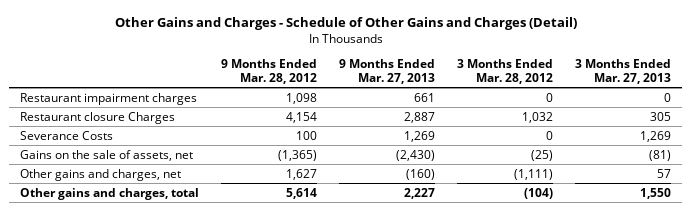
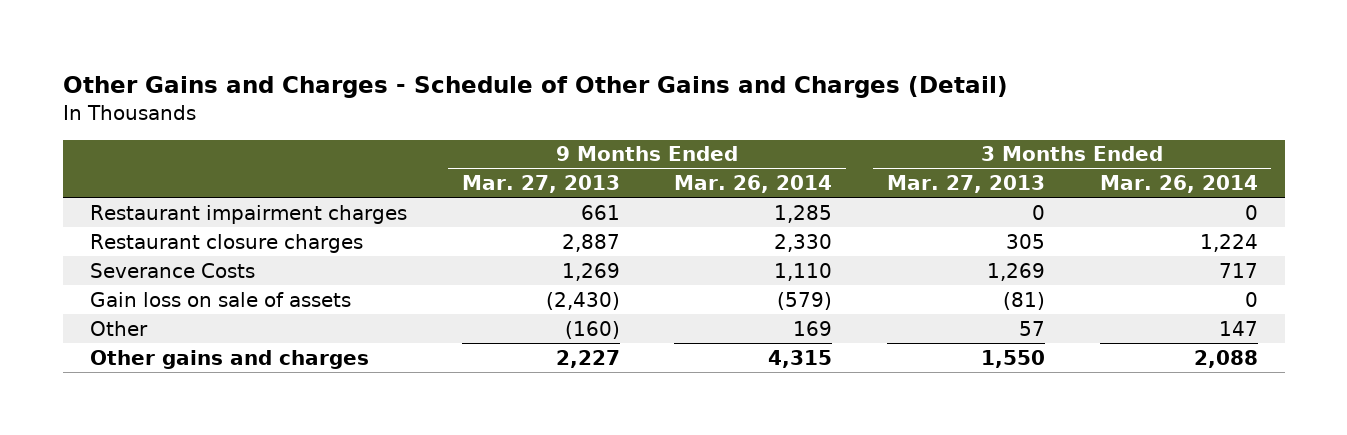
[221,58,318,84] 9 Months Ended Mar. 28, 2012 -> none
[457,58,554,84] 3 Months Ended Mar. 28, 2012 -> none
none -> [674,175,833,194] Mar. 26, 2014
none -> [1099,175,1258,194] Mar. 26, 2014
[20,111,176,124] Restaurant closure Charges -> [89,233,363,253] Restaurant closure charges
[20,149,194,161] Gains on the sale of assets, net -> [89,291,351,307] Gain loss on sale of assets
[20,168,182,181] Other gains and charges, net -> [89,320,148,336] Other
[20,187,200,200] Other gains and charges, total -> [89,349,369,369] Other gains and charges

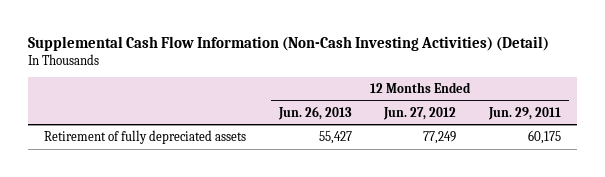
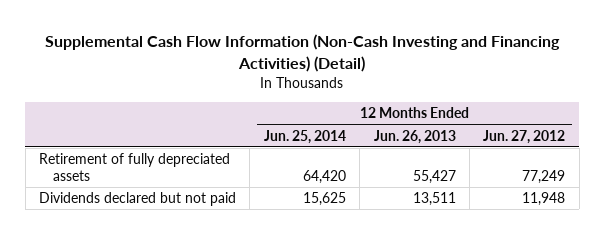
[28,35,550,51] Supplemental Cash Flow Information (Non-Cash Investing Activities) (Detail) -> [45,34,561,73] Supplemental Cash Flow Information (Non-Cash Investing and Financing Activities) (Detail)
[487,106,561,120] Jun. 29, 2011 -> none
none -> [263,129,346,144] Jun. 25, 2014
none -> [39,192,237,207] Dividends declared but not paid

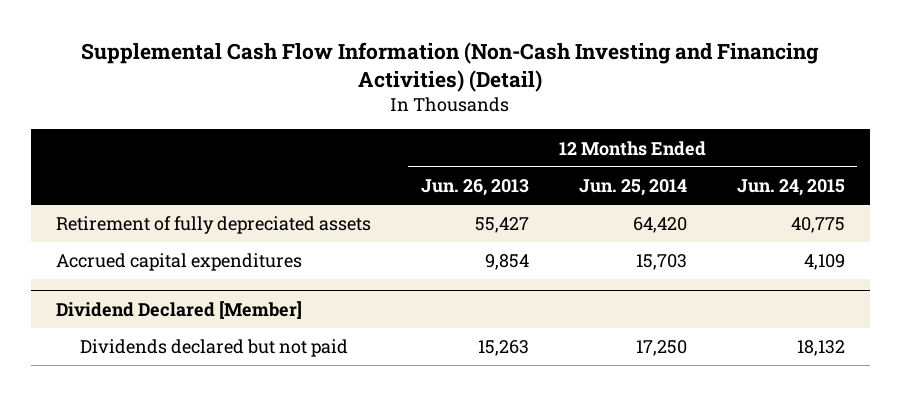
[483,129,566,144] Jun. 27, 2012 -> none
none -> [736,179,845,197] Jun. 24, 2015
none -> [55,253,302,272] Accrued capital expenditures
none -> [55,300,302,319] Dividend Declared [Member]
[302,192,346,207] 15,625 -> [635,340,687,357] 17,250
[412,192,456,207] 13,511 -> [477,340,529,357] 15,263

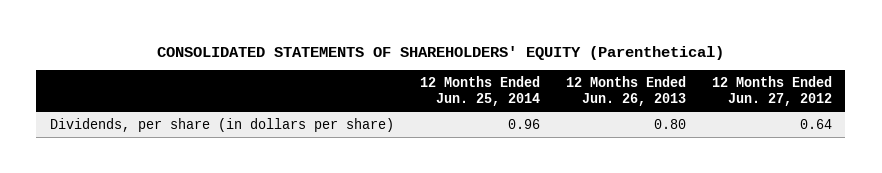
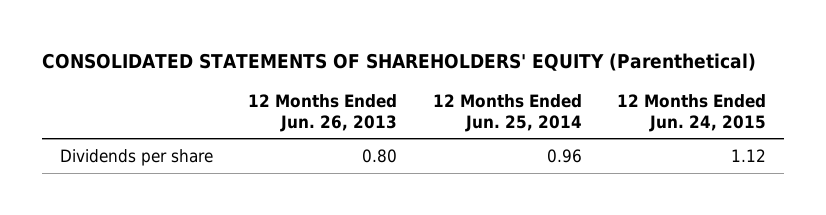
[712,76,833,107] 12 Months Ended Jun. 27, 2012 -> none
none -> [617,94,767,132] 12 Months Ended Jun. 24, 2015
[49,117,394,132] Dividends, per share (in dollars per share) -> [59,148,213,166] Dividends per share

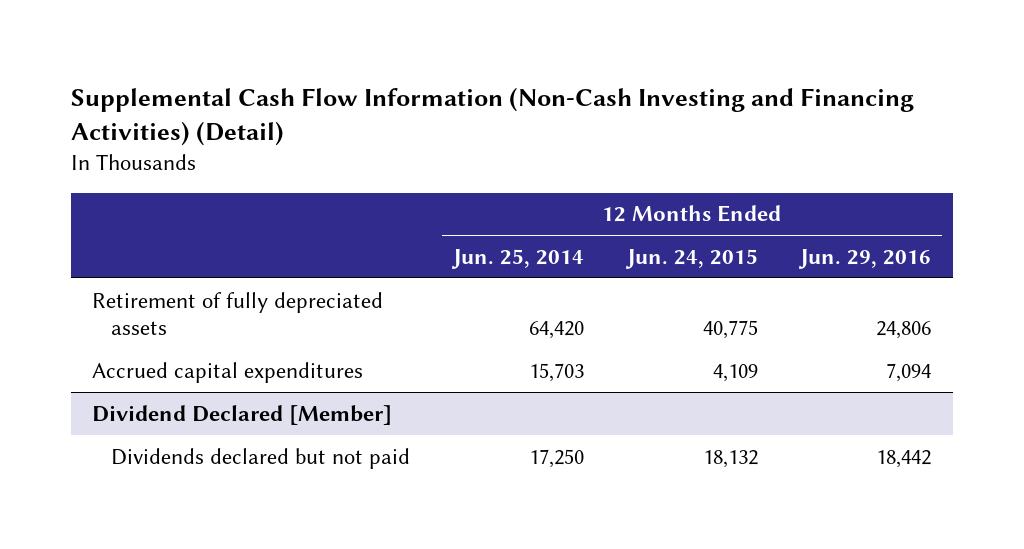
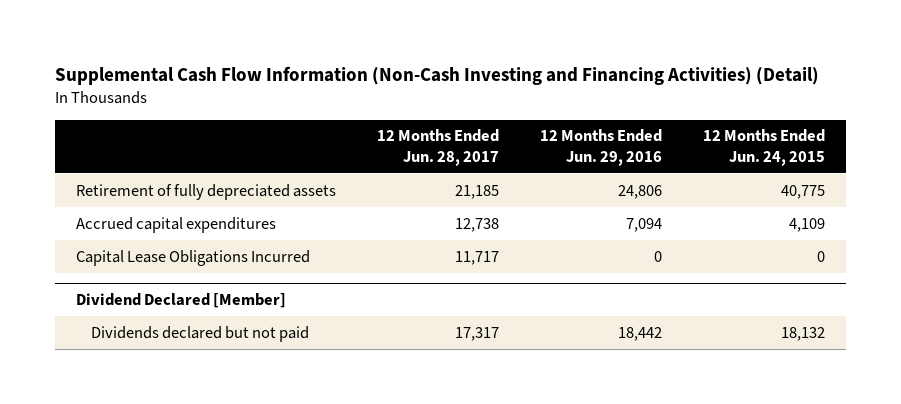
[450,248,584,269] Jun. 25, 2014 -> none
none -> [377,129,500,166] 12 Months Ended Jun. 28, 2017
none -> [76,249,311,266] Capital Lease Obligations Incurred

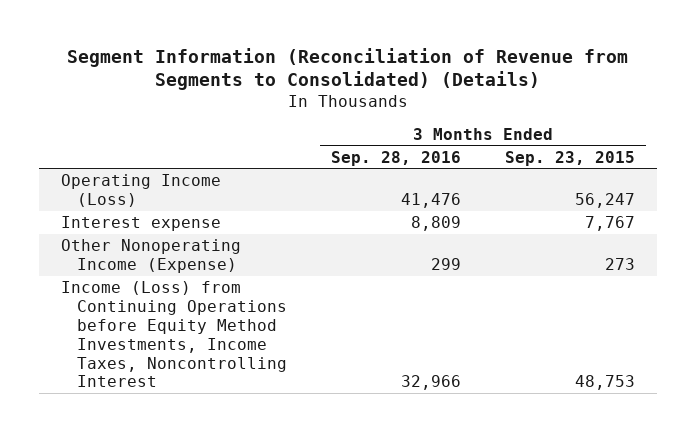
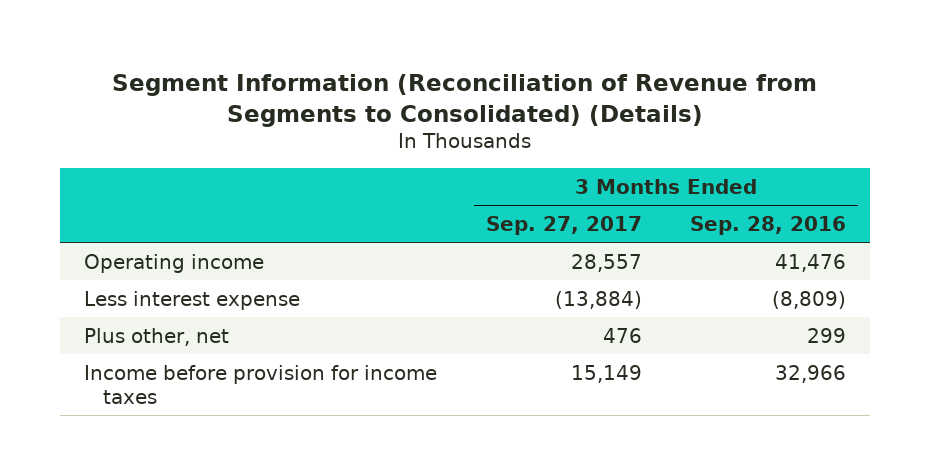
[504,150,635,166] Sep. 23, 2015 -> none
none -> [485,215,642,235] Sep. 27, 2017
[60,174,221,207] Operating Income (Loss) -> [84,253,265,273] Operating income
[60,216,221,232] Interest expense -> [84,290,301,310] Less interest expense
[410,216,461,232] 8,809 -> [772,290,847,309] (8,809)
[60,239,241,273] Other Nonoperating Income (Expense) -> [84,327,230,346] Plus other, net
[60,281,287,388] Income (Loss) from Continuing Operations before Equity Method Investments, Income Taxes, Noncontrolling Interest -> [84,364,438,404] Income before provision for income taxes

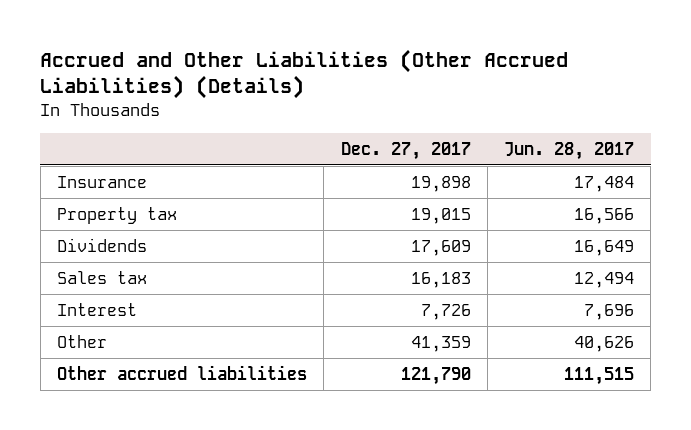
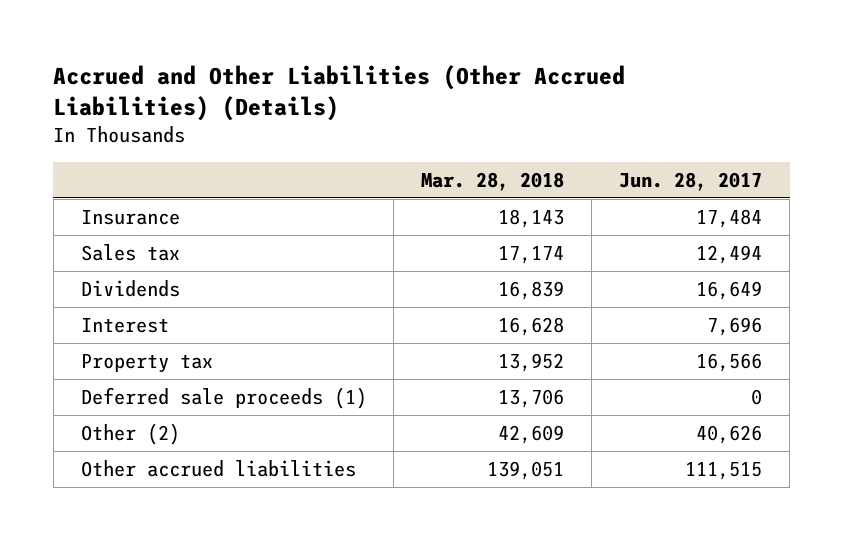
[340,142,471,161] Dec. 27, 2017 -> none
none -> [421,172,565,192] Mar. 28, 2018
[57,237,148,252] Dividends -> [80,279,180,297] Dividends
[57,206,178,224] Property tax -> [80,353,213,373] Property tax
none -> [80,386,367,409] Deferred sale proceeds (1)
[57,334,108,348] Other -> [80,422,180,445] Other (2)

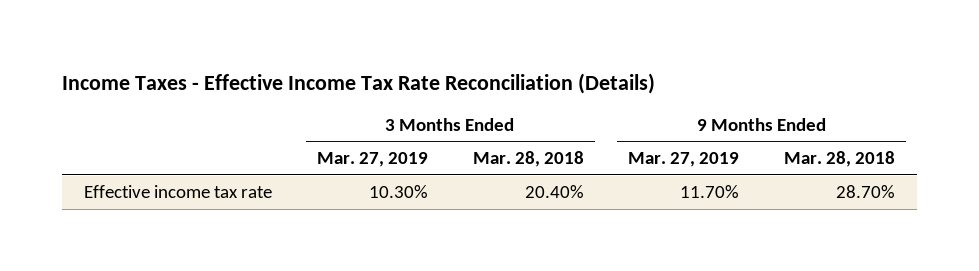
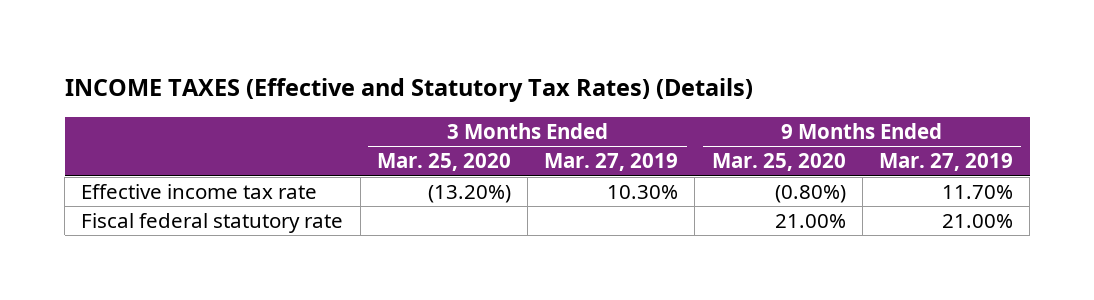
[61,73,655,95] Income Taxes - Effective Income Tax Rate Reconciliation (Details) -> [64,78,753,103] INCOME TAXES (Effective and Statutory Tax Rates) (Details)
[472,151,584,168] Mar. 28, 2018 -> none
[783,151,895,168] Mar. 28, 2018 -> none
none -> [376,153,511,172] Mar. 25, 2020
none -> [711,153,846,172] Mar. 25, 2020
none -> [81,213,344,234] Fiscal federal statutory rate

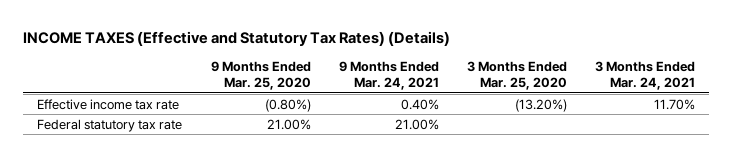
[544,153,679,172] Mar. 27, 2019 -> none
[879,153,1014,172] Mar. 27, 2019 -> none
none -> [338,61,439,91] 9 Months Ended Mar. 24, 2021
none -> [594,61,695,91] 3 Months Ended Mar. 24, 2021
[81,213,344,234] Fiscal federal statutory rate -> [37,118,183,132] Federal statutory tax rate

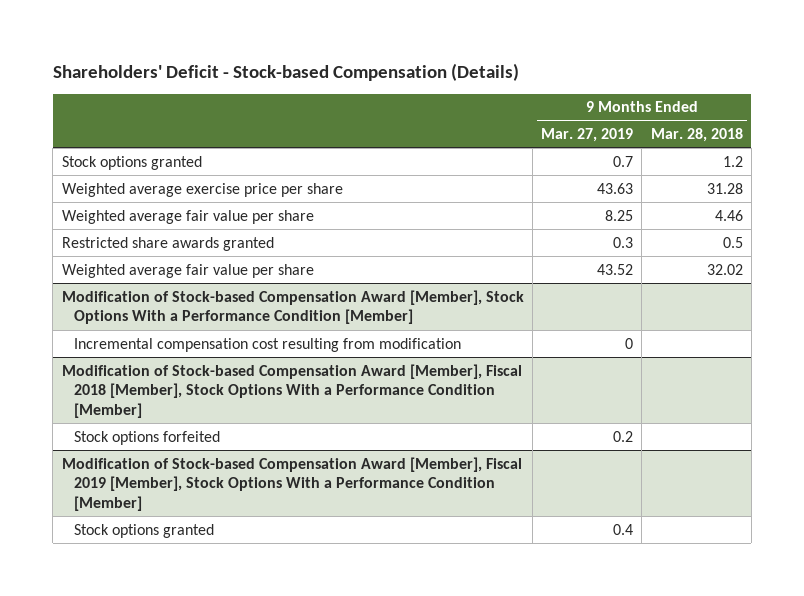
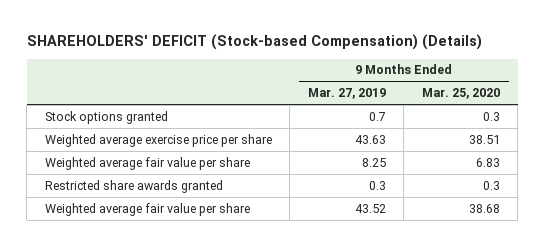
[52,62,519,81] Shareholders' Deficit - Stock-based Compensation (Details) -> [26,34,482,51] SHAREHOLDERS' DEFICIT (Stock-based Compensation) (Details)
[650,128,743,143] Mar. 28, 2018 -> none
none -> [421,88,500,100] Mar. 25, 2020
[61,289,524,325] Modification of Stock-based Compensation Award [Member], Stock Options With a Performance Condition [Member] -> none
[73,337,461,352] Incremental compensation cost resulting from modification -> none
[61,363,522,419] Modification of Stock-based Compensation Award [Member], Fiscal 2018 [Member], Stock Options With a Performance Condition [Member] -> none
[73,430,220,445] Stock options forfeited -> none
[61,456,522,512] Modification of Stock-based Compensation Award [Member], Fiscal 2019 [Member], Stock Options With a Performance Condition [Member] -> none
[73,523,214,538] Stock options granted -> none

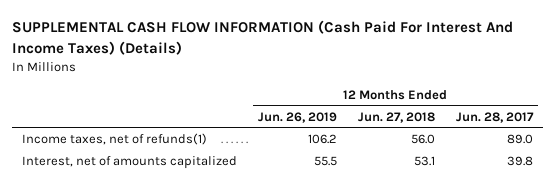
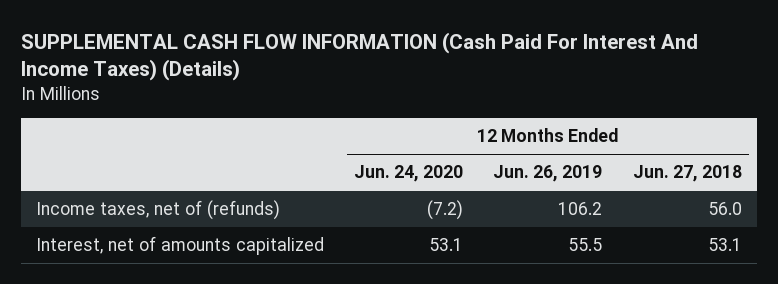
[455,111,534,123] Jun. 28, 2017 -> none
none -> [354,165,464,183] Jun. 24, 2020
[22,133,208,146] Income taxes, net of refunds(1) -> [36,200,281,221] Income taxes, net of (refunds)

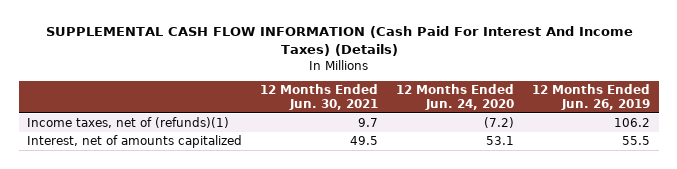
[632,165,742,183] Jun. 27, 2018 -> none
none -> [260,84,379,110] 12 Months Ended Jun. 30, 2021
[36,200,281,221] Income taxes, net of (refunds) -> [27,117,230,129] Income taxes, net of (refunds)(1)

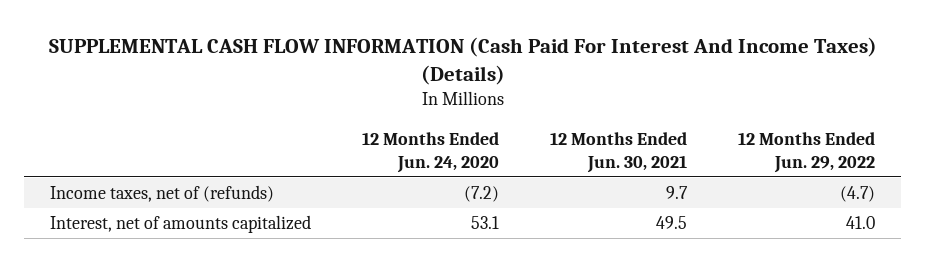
[531,84,650,110] 12 Months Ended Jun. 26, 2019 -> none
none -> [738,131,876,174] 12 Months Ended Jun. 29, 2022
[27,117,230,129] Income taxes, net of (refunds)(1) -> [50,185,275,203] Income taxes, net of (refunds)

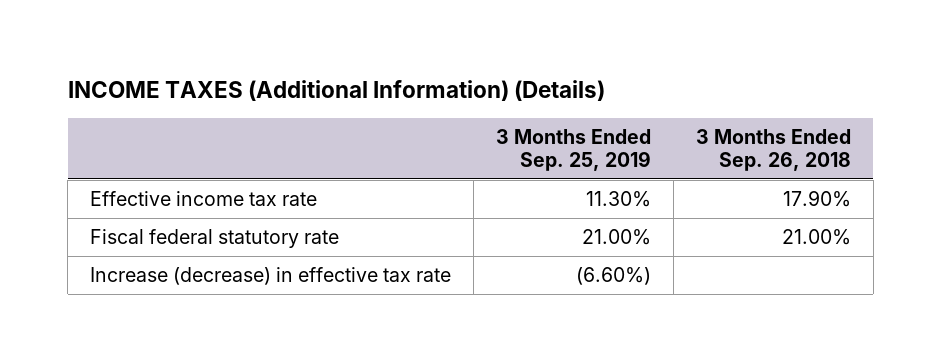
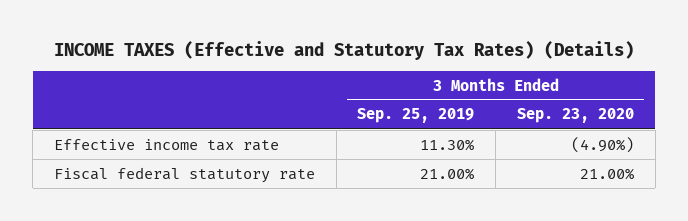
[67,80,605,102] INCOME TAXES (Additional Information) (Details) -> [53,40,634,60] INCOME TAXES (Effective and Statutory Tax Rates) (Details)
[695,129,851,171] 3 Months Ended Sep. 26, 2018 -> none
none -> [516,108,634,124] Sep. 23, 2020
[90,267,452,286] Increase (decrease) in effective tax rate -> none

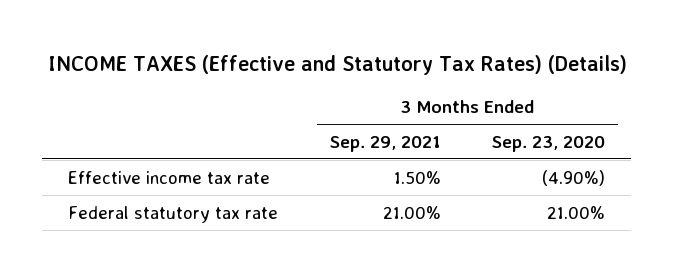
[357,108,475,124] Sep. 25, 2019 -> none
none -> [329,135,441,152] Sep. 29, 2021
[53,166,315,183] Fiscal federal statutory rate -> [68,205,279,223] Federal statutory tax rate

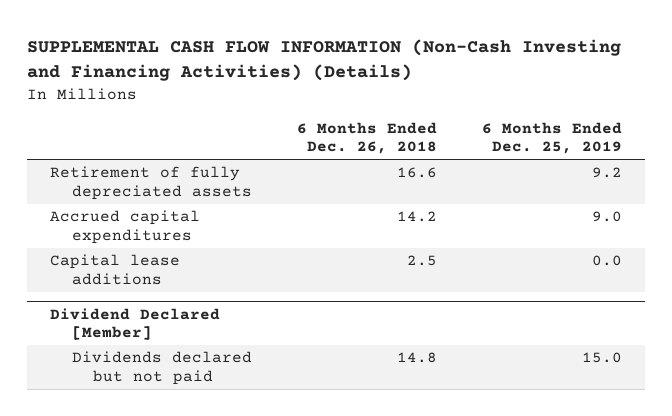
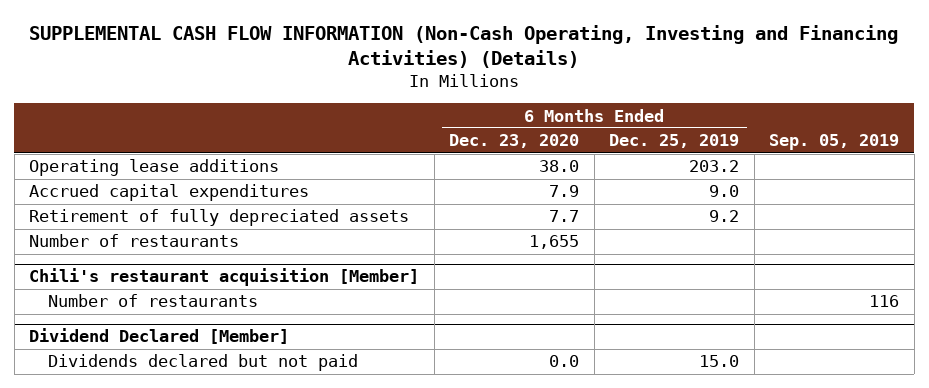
[27,39,622,82] SUPPLEMENTAL CASH FLOW INFORMATION (Non-Cash Investing and Financing Activities) (Details) -> [29,24,899,68] SUPPLEMENTAL CASH FLOW INFORMATION (Non-Cash Operating, Investing and Financing Activities) (Details)
[296,121,437,155] 6 Months Ended Dec. 26, 2018 -> none
none -> [449,134,580,149] Dec. 23, 2020
none -> [769,134,900,151] Sep. 05, 2019
none -> [29,159,280,177] Operating lease additions
[49,254,180,285] Capital lease additions -> none
[49,166,252,200] Retirement of fully depreciated assets -> [29,209,410,227] Retirement of fully depreciated assets
none -> [29,234,240,248] Number of restaurants
none -> [29,268,420,287] Chili's restaurant acquisition [Member]
none -> [47,294,258,308] Number of restaurants

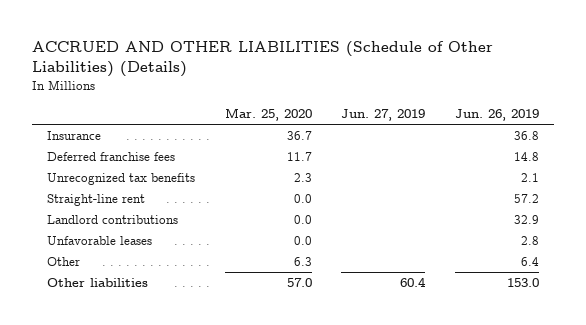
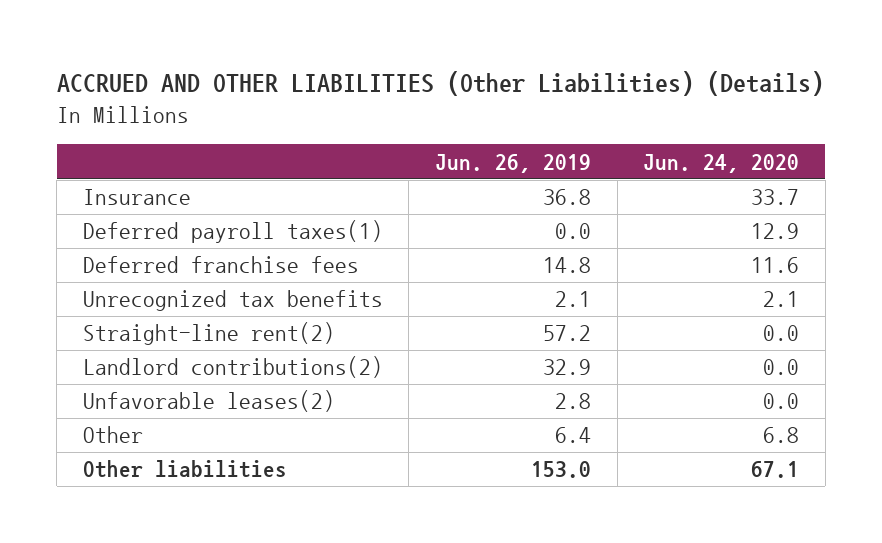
[32,41,494,78] ACCRUED AND OTHER LIABILITIES (Schedule of Other Liabilities) (Details) -> [56,71,824,97] ACCRUED AND OTHER LIABILITIES (Other Liabilities) (Details)
[224,107,312,121] Mar. 25, 2020 -> none
[341,108,426,121] Jun. 27, 2019 -> none
none -> [643,153,800,173] Jun. 24, 2020
none -> [82,220,383,244] Deferred payroll taxes(1)
[46,194,145,207] Straight-line rent -> [82,322,335,346] Straight-line rent(2)
[46,215,178,225] Landlord contributions -> [82,356,383,379] Landlord contributions(2)
[46,236,152,246] Unfavorable leases -> [82,390,335,413] Unfavorable leases(2)

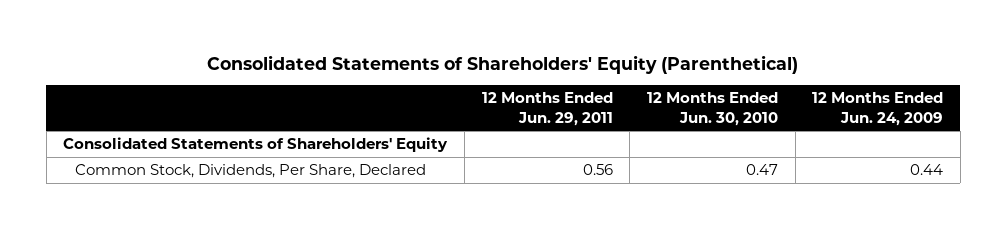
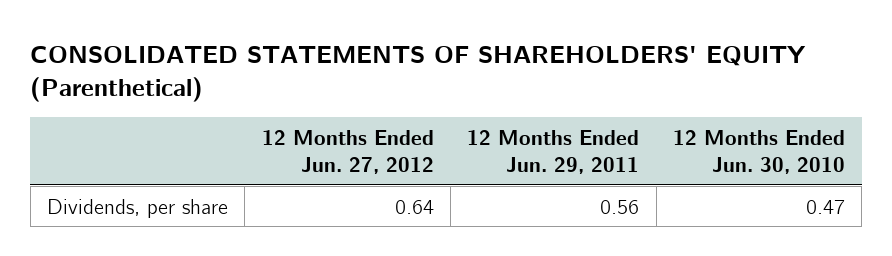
[207,54,799,74] Consolidated Statements of Shareholders' Equity (Parenthetical) -> [30,46,807,103] CONSOLIDATED STATEMENTS OF SHAREHOLDERS' EQUITY (Parenthetical)
[812,92,944,126] 12 Months Ended Jun. 24, 2009 -> none
none -> [261,129,434,174] 12 Months Ended Jun. 27, 2012
[63,137,449,153] Consolidated Statements of Shareholders' Equity -> none
[75,164,427,179] Common Stock, Dividends, Per Share, Declared -> [47,198,229,218] Dividends, per share

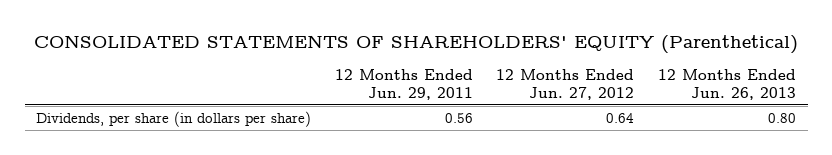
[672,129,845,174] 12 Months Ended Jun. 30, 2010 -> none
none -> [657,69,796,101] 12 Months Ended Jun. 26, 2013
[47,198,229,218] Dividends, per share -> [36,111,312,128] Dividends, per share (in dollars per share)

